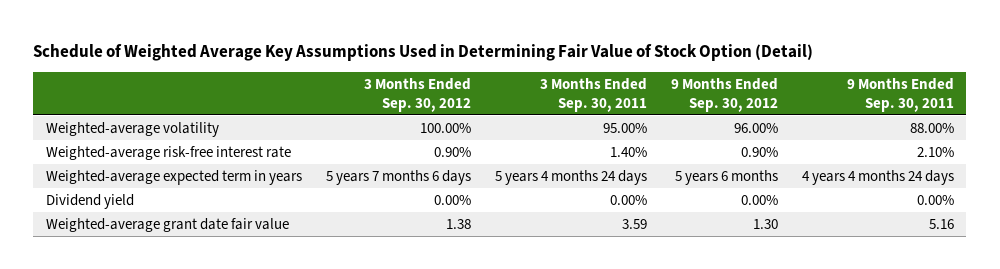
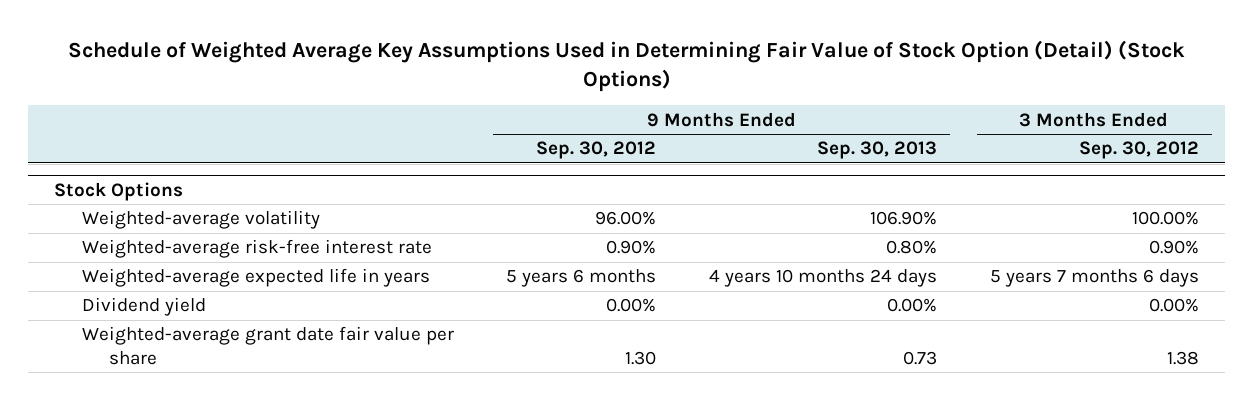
[33,43,814,61] Schedule of Weighted Average Key Assumptions Used in Determining Fair Value of Stock Option (Detail) -> [67,40,1185,93] Schedule of Weighted Average Key Assumptions Used in Determining Fair Value of Stock Option (Detail) (Stock Options)
[539,77,647,112] 3 Months Ended Sep. 30, 2011 -> none
[847,77,955,112] 9 Months Ended Sep. 30, 2011 -> none
none -> [817,141,938,160] Sep. 30, 2013
none -> [54,181,184,201] Stock Options
[45,169,302,185] Weighted-average expected term in years -> [81,268,430,288] Weighted-average expected life in years
[45,217,289,232] Weighted-average grant date fair value -> [81,326,454,365] Weighted-average grant date fair value per share

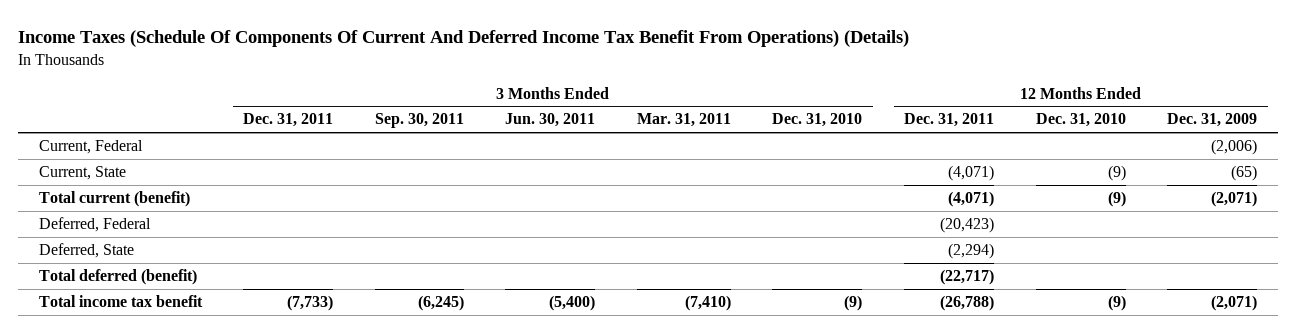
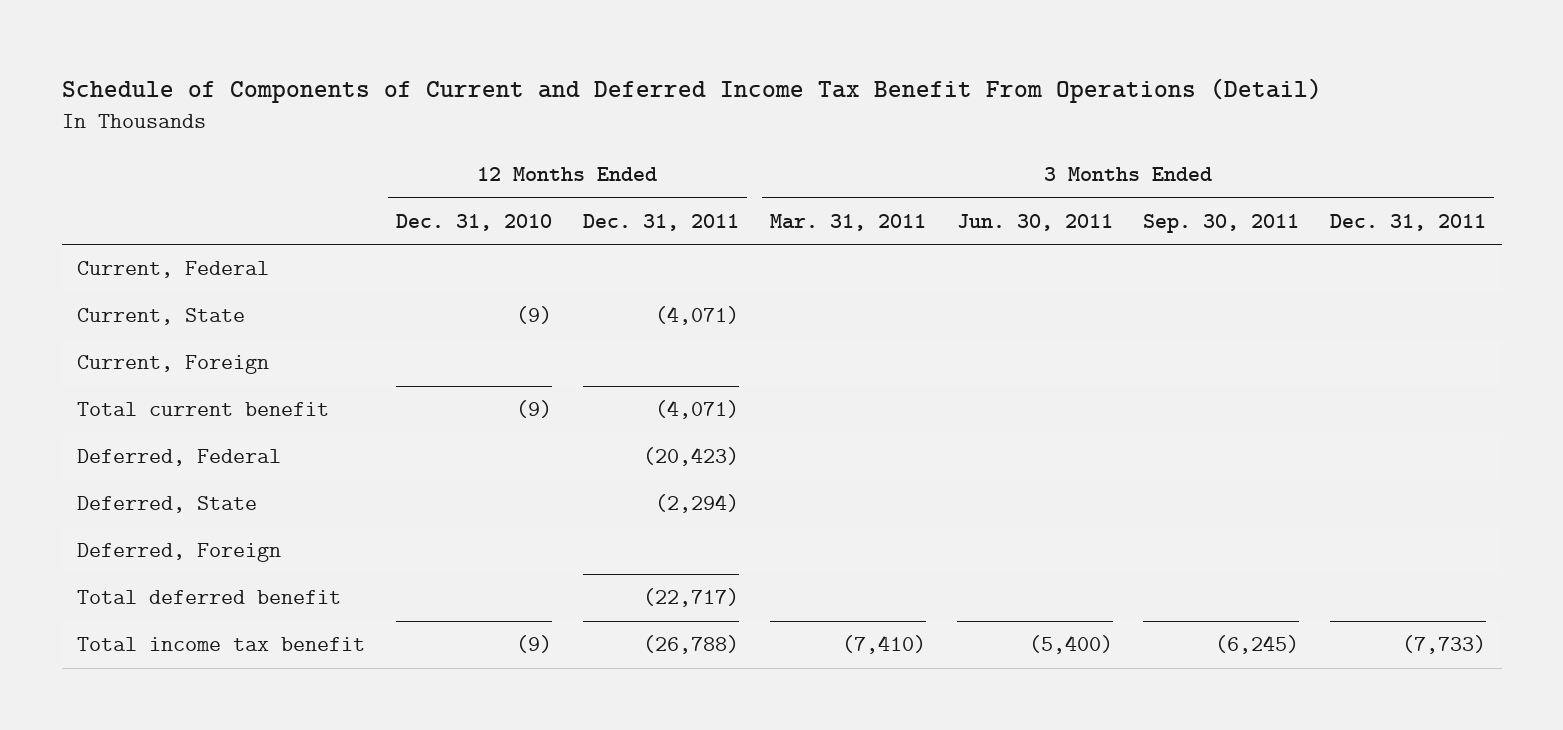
[17,29,909,47] Income Taxes (Schedule Of Components Of Current And Deferred Income Tax Benefit From Operations) (Details) -> [61,78,1322,104] Schedule of Components of Current and Deferred Income Tax Benefit From Operations (Detail)
[772,113,863,128] Dec. 31, 2010 -> none
[1167,113,1258,128] Dec. 31, 2009 -> none
none -> [77,355,270,375] Current, Foreign
[38,191,190,208] Total current (benefit) -> [77,402,330,417] Total current benefit
none -> [77,543,282,563] Deferred, Foreign
[38,269,197,286] Total deferred (benefit) -> [77,590,342,605] Total deferred benefit

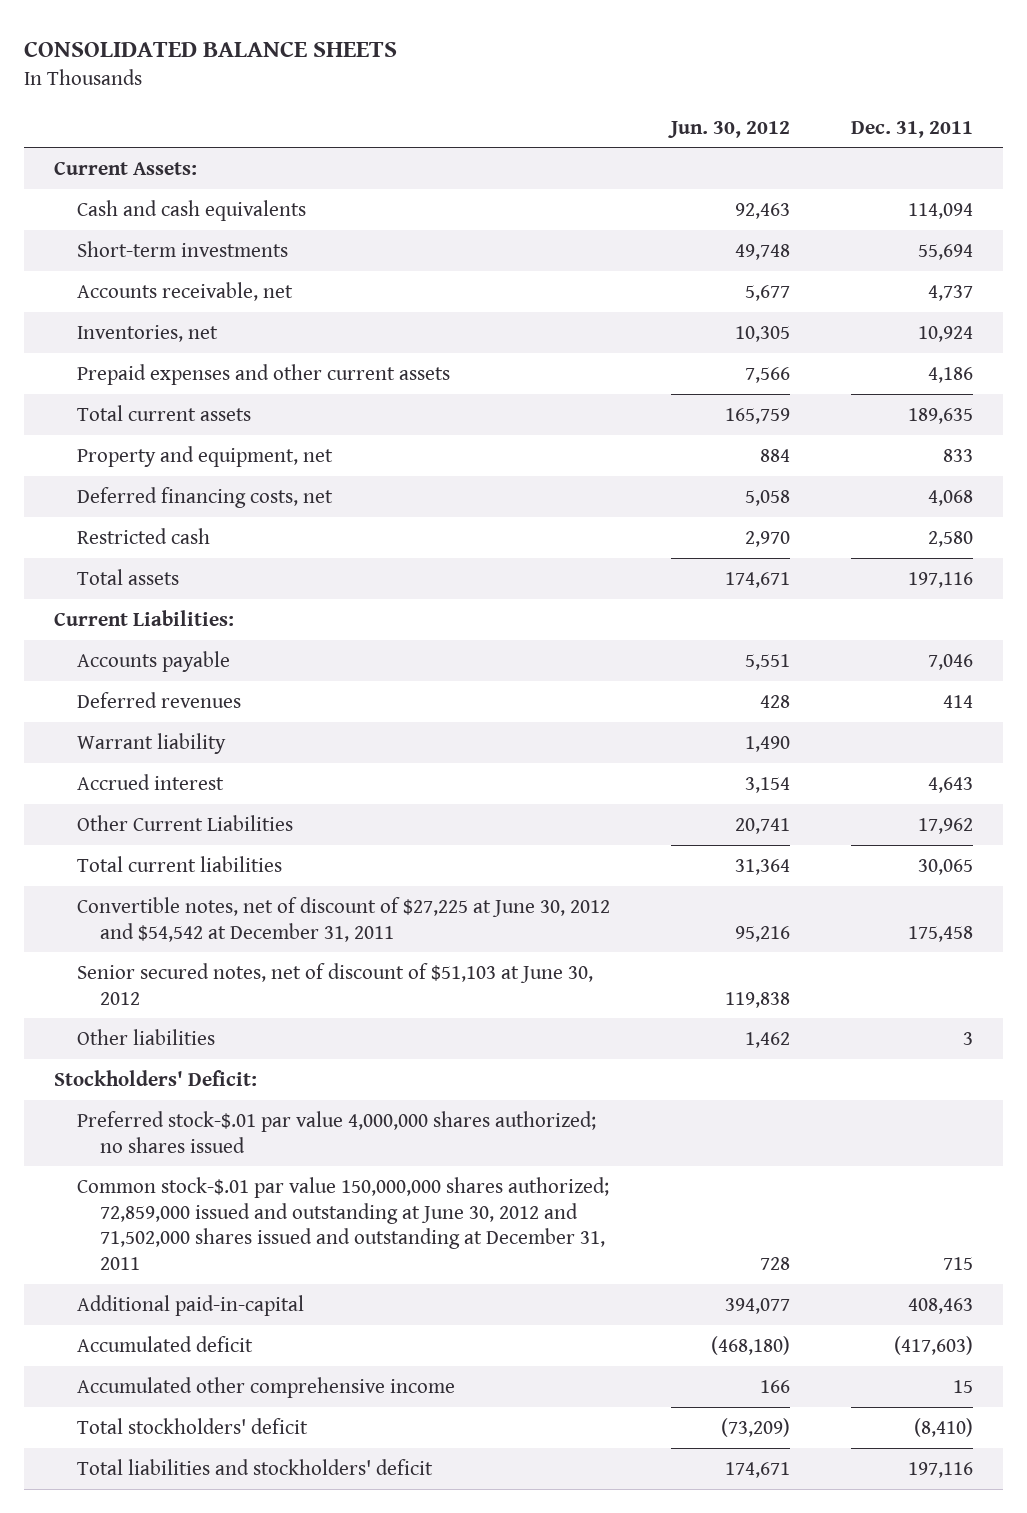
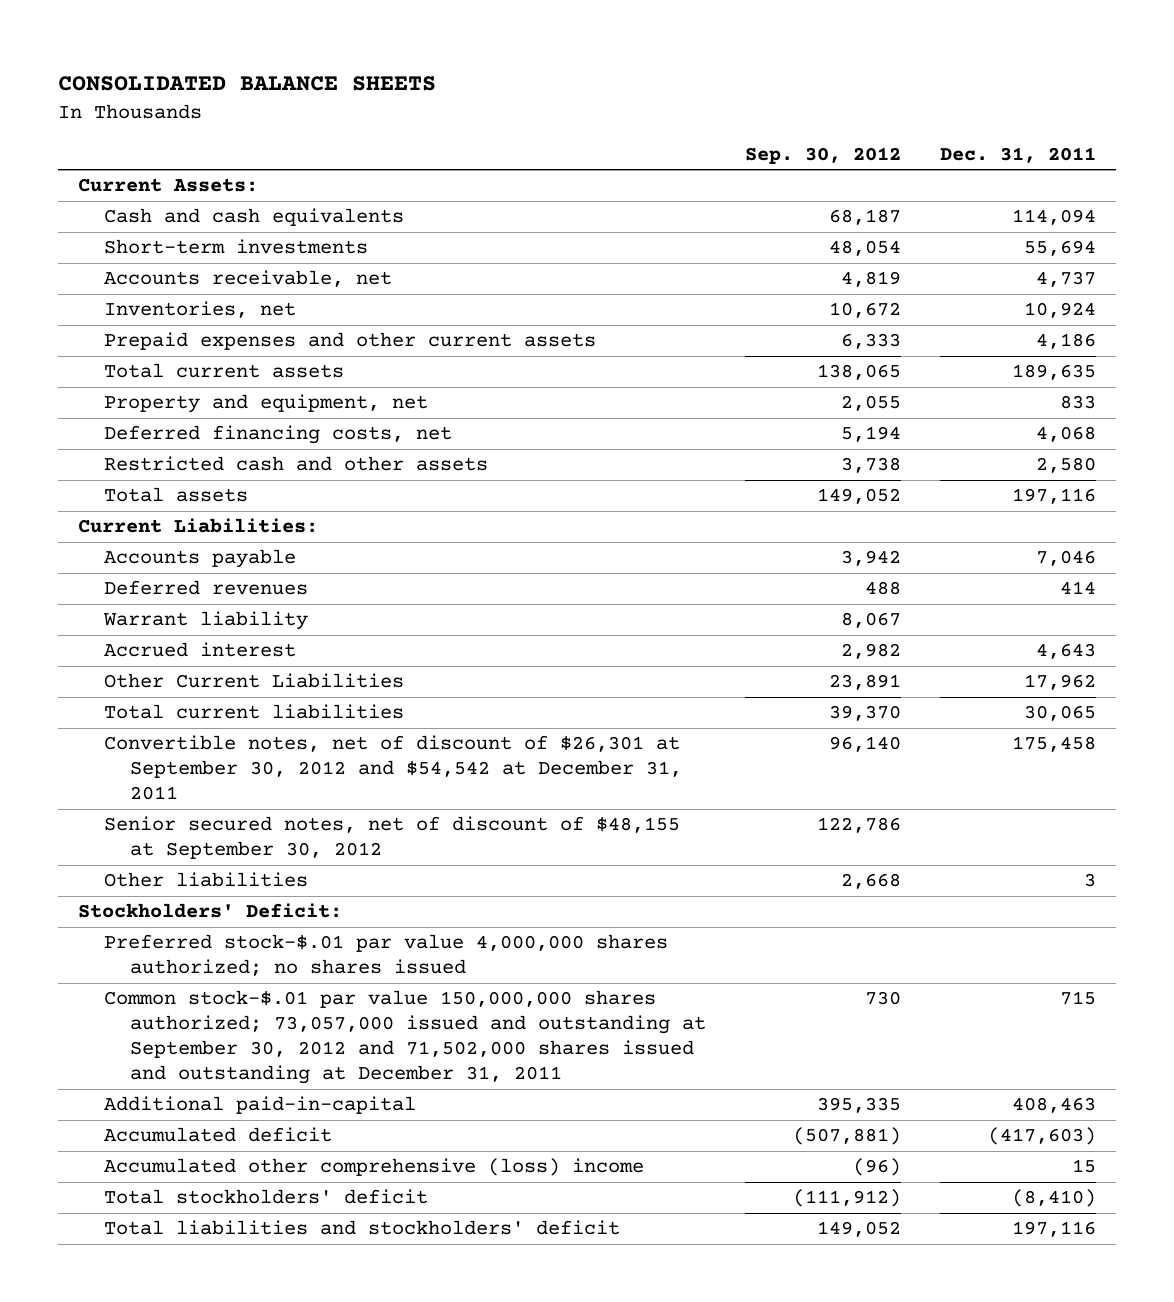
[667,120,790,138] Jun. 30, 2012 -> none
none -> [744,147,901,165] Sep. 30, 2012
[76,527,210,544] Restricted cash -> [103,456,488,472] Restricted cash and other assets
[76,896,610,942] Convertible notes, net of discount of $27,225 at June 30, 2012 and $54,542 at December 31, 2011 -> [103,735,682,801] Convertible notes, net of discount of $26,301 at September 30, 2012 and $54,542 at December 31, 2011
[76,962,593,1005] Senior secured notes, net of discount of $51,103 at June 30, 2012 -> [103,816,680,860] Senior secured notes, net of discount of $48,155 at September 30, 2012
[76,1176,609,1270] Common stock-$.01 par value 150,000,000 shares authorized; 72,859,000 issued and outstanding at June 30, 2012 and 71,502,000 shares issued and outstanding at December 31, 2011 -> [103,990,706,1085] Common stock-$.01 par value 150,000,000 shares authorized; 73,057,000 issued and outstanding at September 30, 2012 and 71,502,000 shares issued and outstanding at December 31, 2011
[76,1376,455,1398] Accumulated other comprehensive income -> [103,1158,644,1177] Accumulated other comprehensive (loss) income

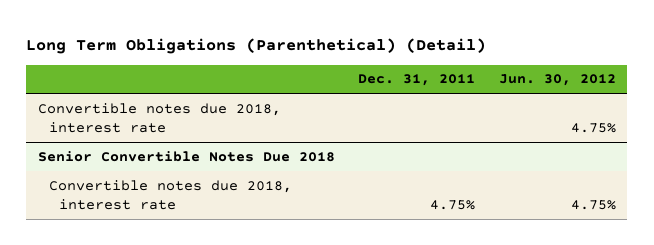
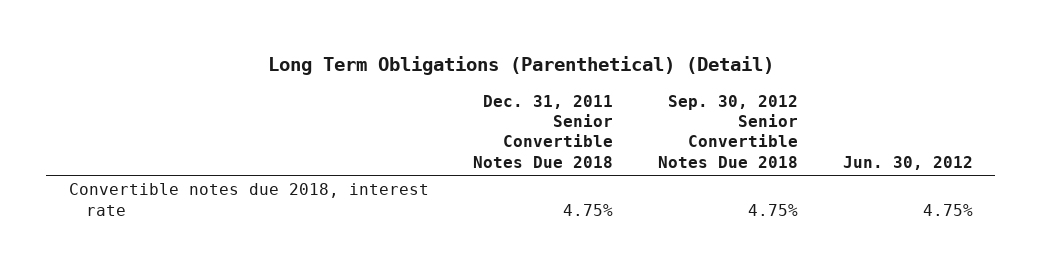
[358,74,476,87] Dec. 31, 2011 -> none
none -> [473,94,614,168] Dec. 31, 2011 Senior Convertible Notes Due 2018
none -> [657,94,798,168] Sep. 30, 2012 Senior Convertible Notes Due 2018
[38,150,336,162] Senior Convertible Notes Due 2018 -> none
[48,179,292,210] Convertible notes due 2018, interest rate -> none

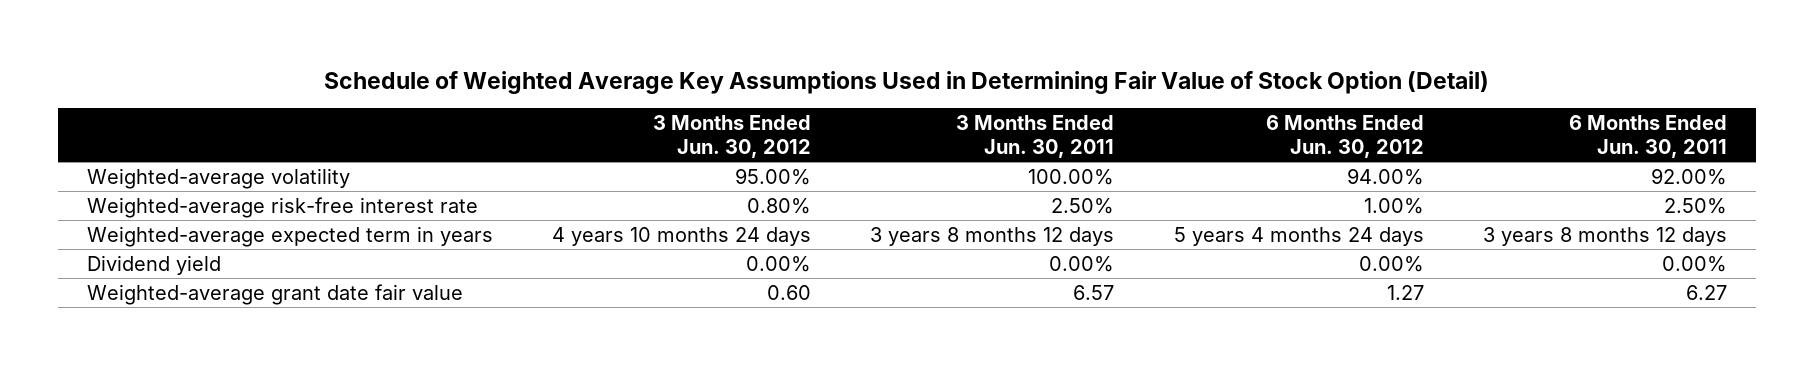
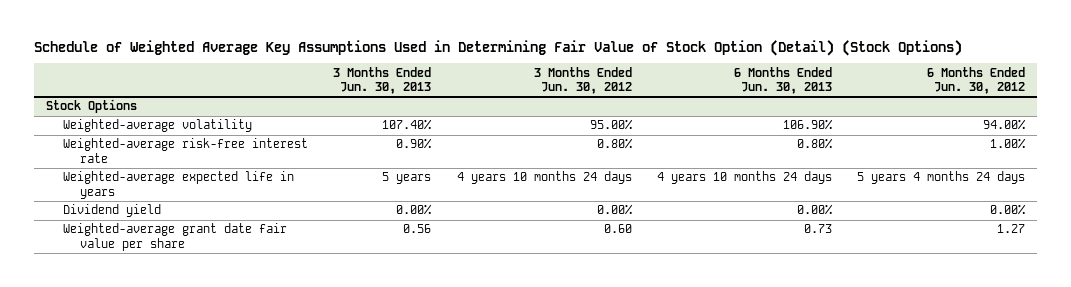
[323,70,1489,94] Schedule of Weighted Average Key Assumptions Used in Determining Fair Value of Stock Option (Detail) -> [33,39,962,56] Schedule of Weighted Average Key Assumptions Used in Determining Fair Value of Stock Option (Detail) (Stock Options)
[956,115,1115,158] 3 Months Ended Jun. 30, 2011 -> none
[1568,115,1727,158] 6 Months Ended Jun. 30, 2011 -> none
none -> [333,66,432,94] 3 Months Ended Jun. 30, 2013
none -> [733,66,832,94] 6 Months Ended Jun. 30, 2013
none -> [46,99,138,114] Stock Options
[87,225,494,247] Weighted-average expected term in years -> [63,171,295,199] Weighted-average expected life in years
[87,283,464,305] Weighted-average grant date fair value -> [63,223,288,251] Weighted-average grant date fair value per share

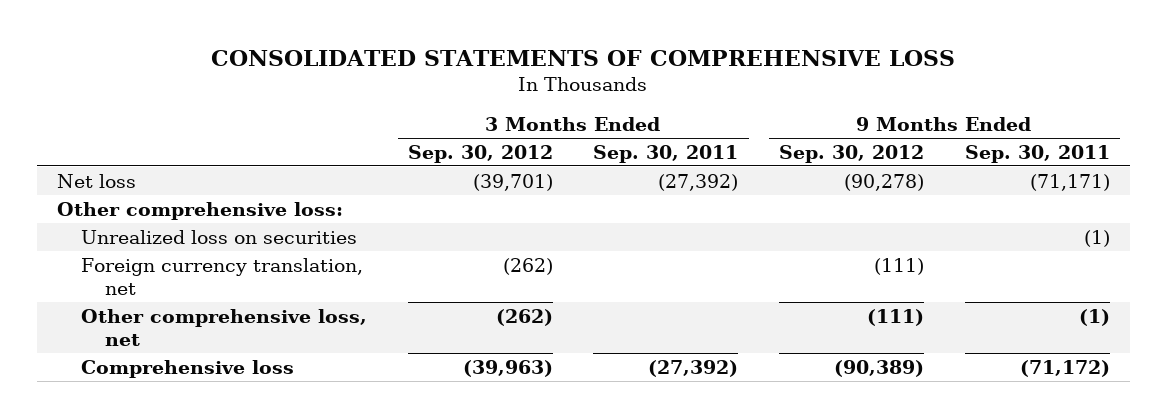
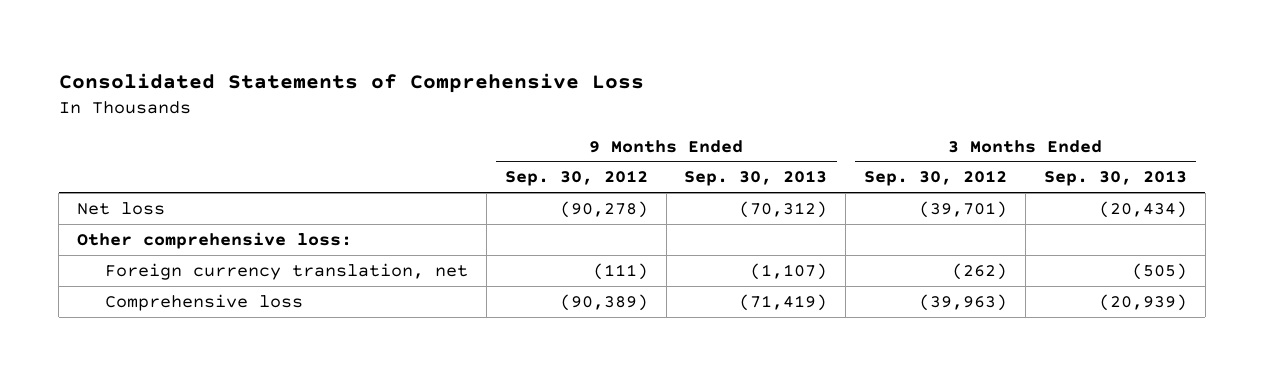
[211,49,956,66] CONSOLIDATED STATEMENTS OF COMPREHENSIVE LOSS -> [58,72,644,93] Consolidated Statements of Comprehensive Loss
[593,144,739,163] Sep. 30, 2011 -> none
[964,144,1110,163] Sep. 30, 2011 -> none
none -> [684,170,828,187] Sep. 30, 2013
none -> [1043,170,1187,187] Sep. 30, 2013
[81,229,358,244] Unrealized loss on securities -> none
[81,308,368,346] Other comprehensive loss, net -> none

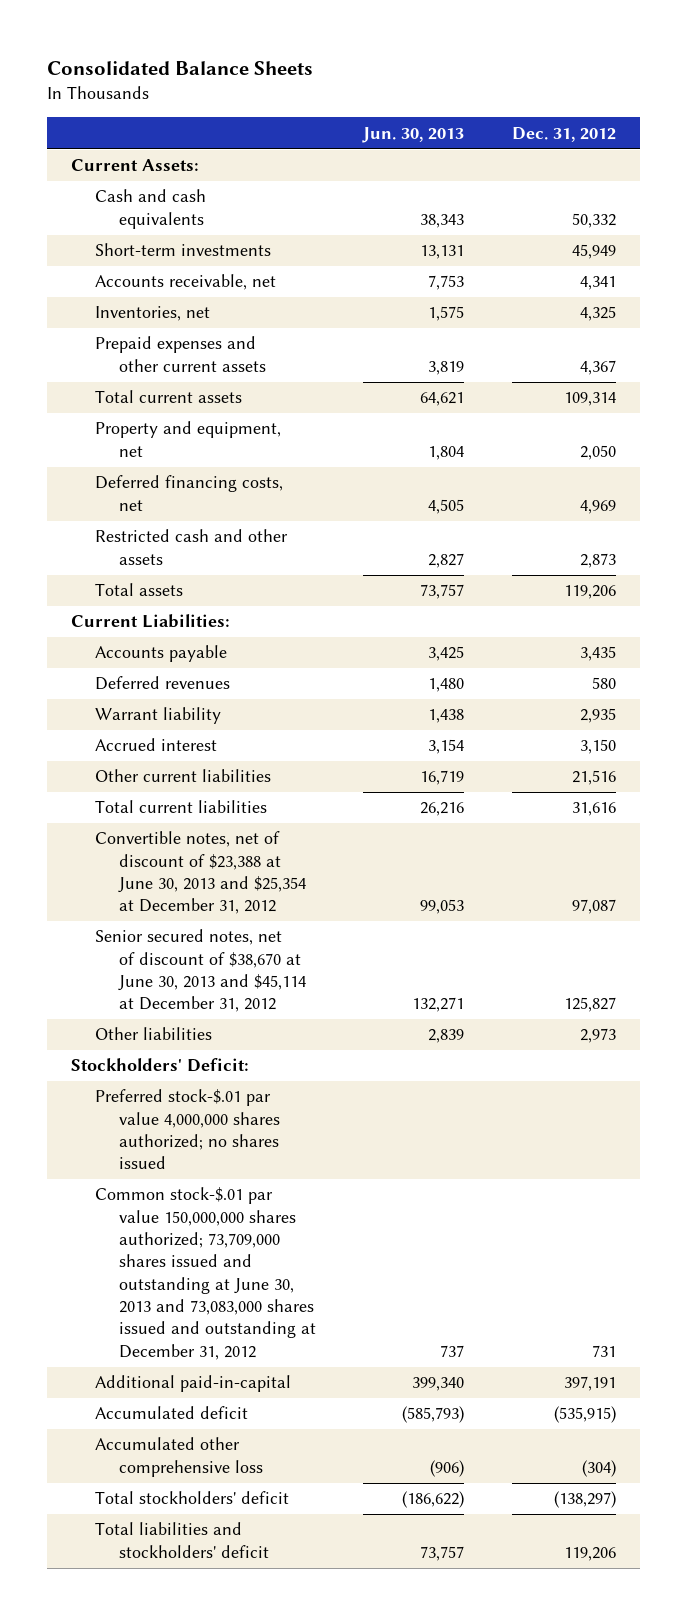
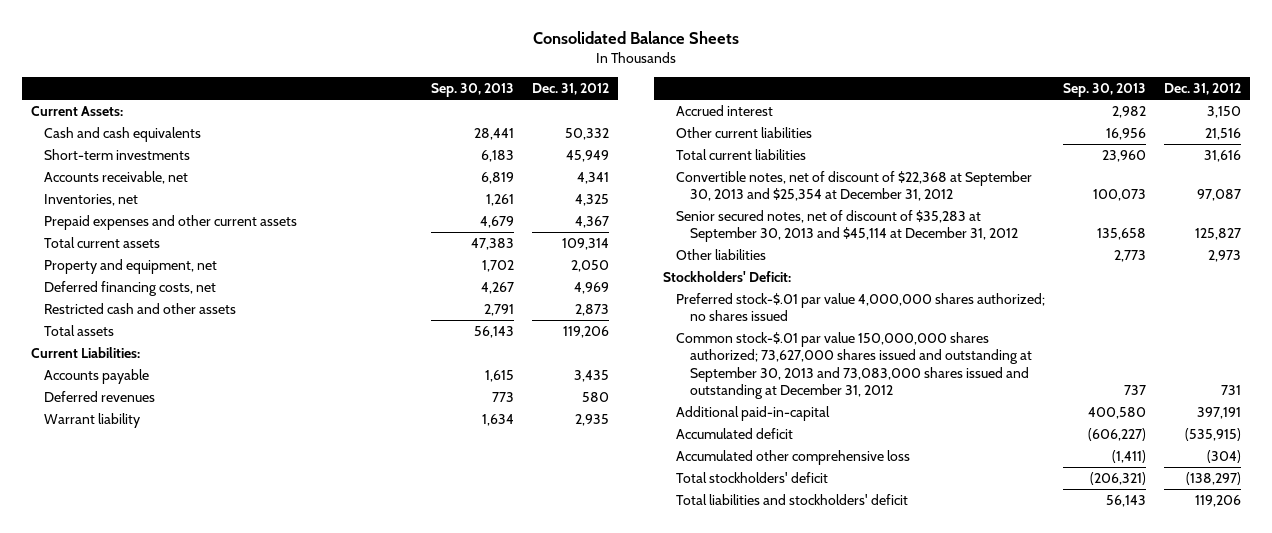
[362,126,465,143] Jun. 30, 2013 -> none
none -> [431,83,515,98] Sep. 30, 2013
[94,831,306,915] Convertible notes, net of discount of $23,388 at June 30, 2013 and $25,354 at December 31, 2012 -> [676,170,1033,202] Convertible notes, net of discount of $22,368 at September 30, 2013 and $25,354 at December 31, 2012
[94,929,306,1013] Senior secured notes, net of discount of $38,670 at June 30, 2013 and $45,114 at December 31, 2012 -> [676,209,1018,243] Senior secured notes, net of discount of $35,283 at September 30, 2013 and $45,114 at December 31, 2012
[94,1187,316,1360] Common stock-$.01 par value 150,000,000 shares authorized; 73,709,000 shares issued and outstanding at June 30, 2013 and 73,083,000 shares issued and outstanding at December 31, 2012 -> [676,331,1032,400] Common stock-$.01 par value 150,000,000 shares authorized; 73,627,000 shares issued and outstanding at September 30, 2013 and 73,083,000 shares issued and outstanding at December 31, 2012

